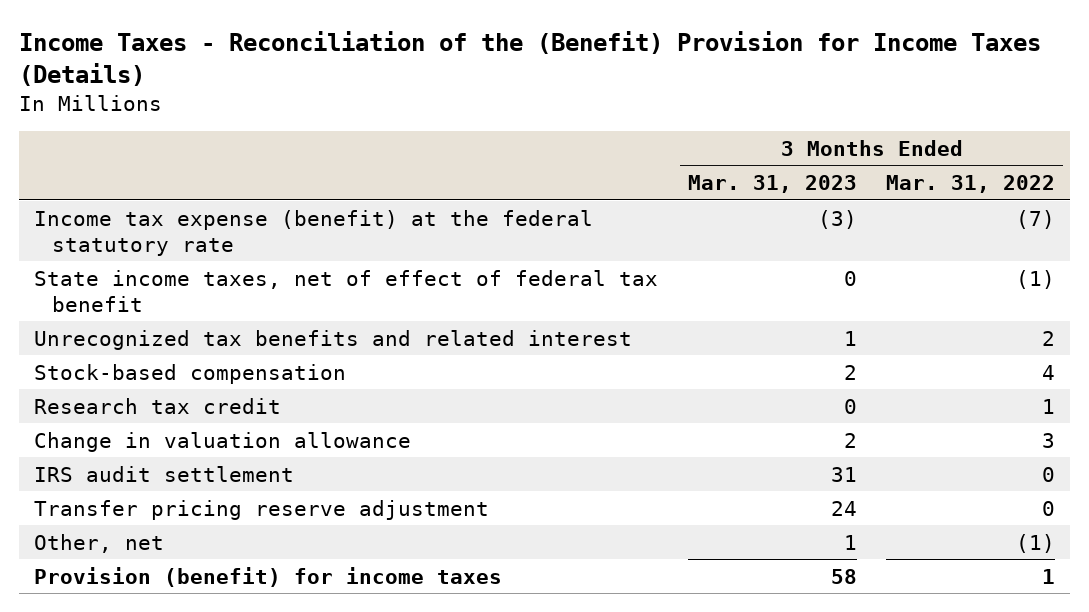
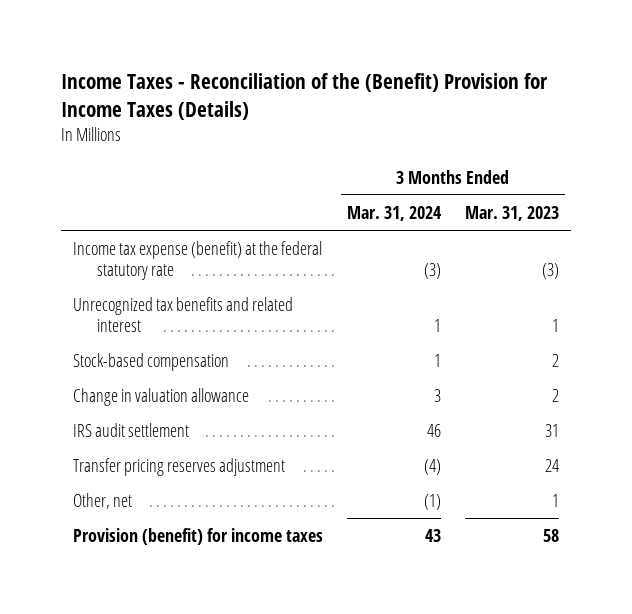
[886,175,1056,194] Mar. 31, 2022 -> none
none -> [347,205,443,221] Mar. 31, 2024
[34,269,659,312] State income taxes, net of effect of federal tax benefit -> none
[34,397,282,414] Research tax credit -> none
[34,499,490,520] Transfer pricing reserve adjustment -> [72,458,285,477] Transfer pricing reserves adjustment

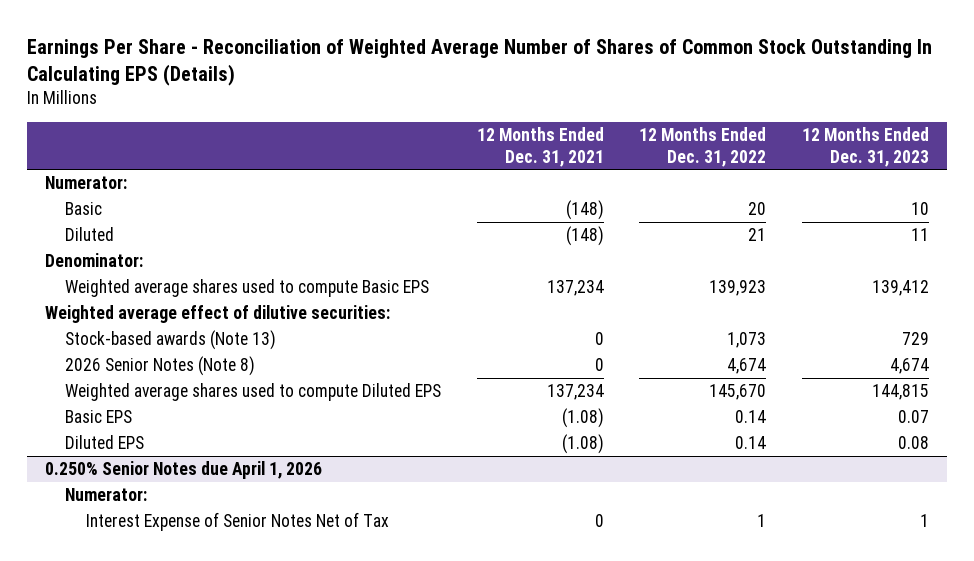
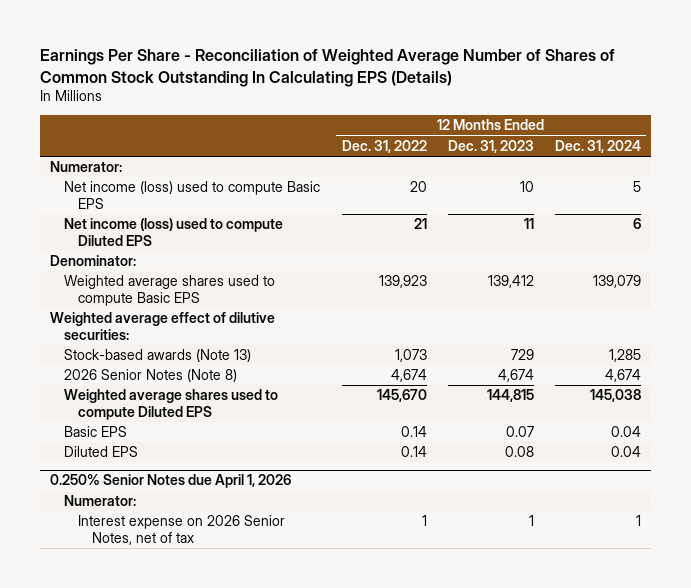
[476,126,604,167] 12 Months Ended Dec. 31, 2021 -> none
none -> [554,139,641,153] Dec. 31, 2024
[65,202,103,216] Basic -> [64,181,321,209] Net income (loss) used to compute Basic EPS
[65,227,115,242] Diluted -> [64,218,284,246] Net income (loss) used to compute Diluted EPS
[85,512,389,532] Interest Expense of Senior Notes Net of Tax -> [78,515,286,545] Interest expense on 2026 Senior Notes, net of tax

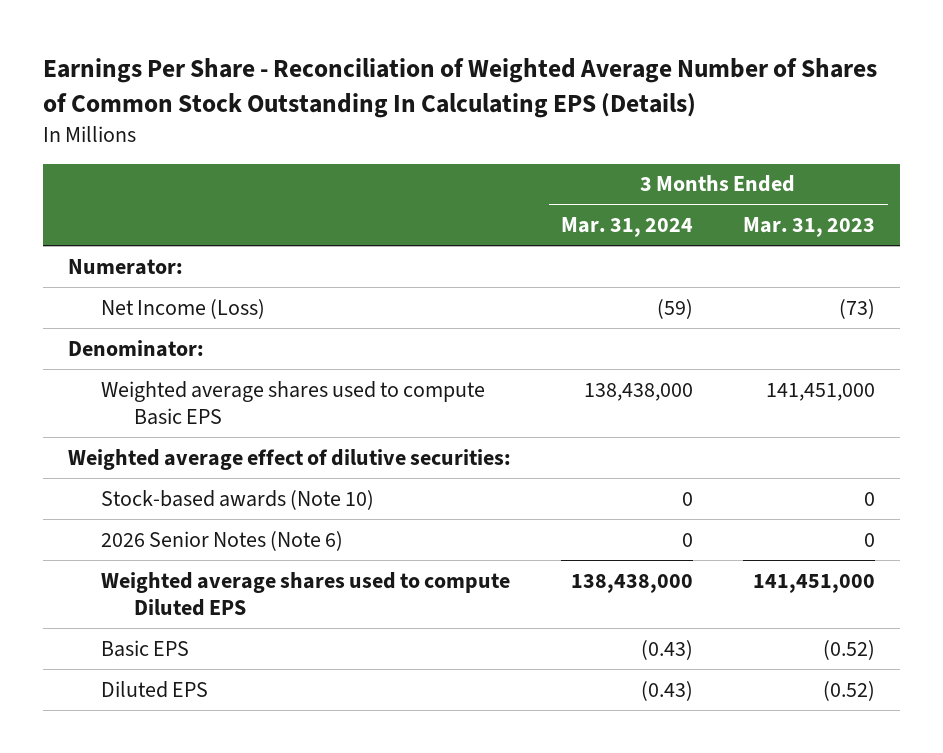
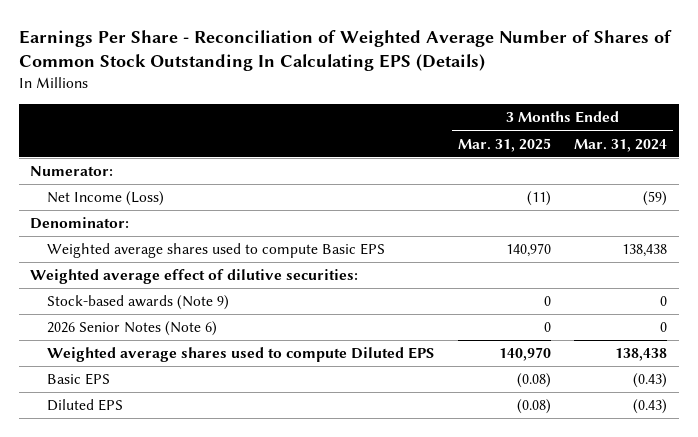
[743,217,876,238] Mar. 31, 2023 -> none
none -> [457,137,551,152] Mar. 31, 2025
[584,382,694,401] 138,438,000 -> [622,244,668,258] 138,438
[101,489,375,510] Stock-based awards (Note 10) -> [47,295,230,311] Stock-based awards (Note 9)
[571,573,694,593] 138,438,000 -> [615,348,668,362] 138,438

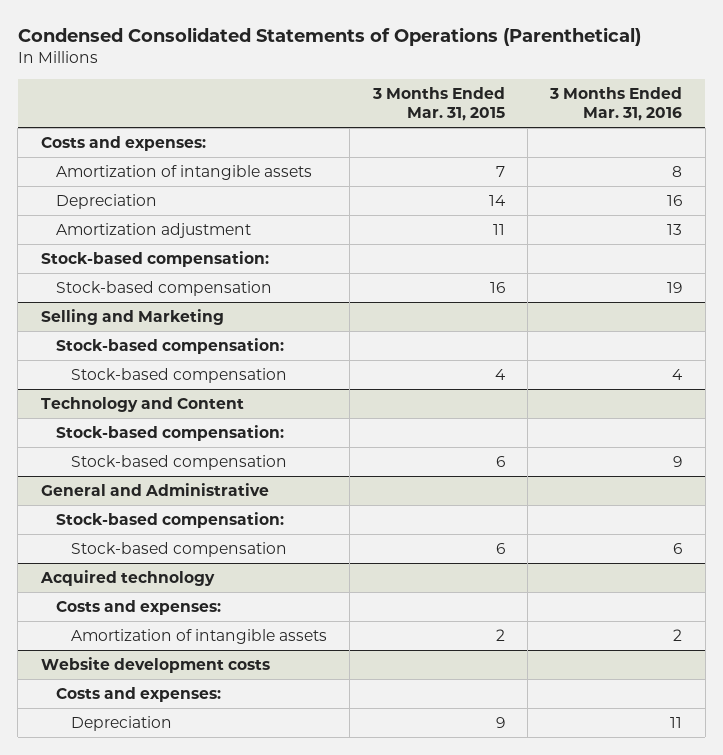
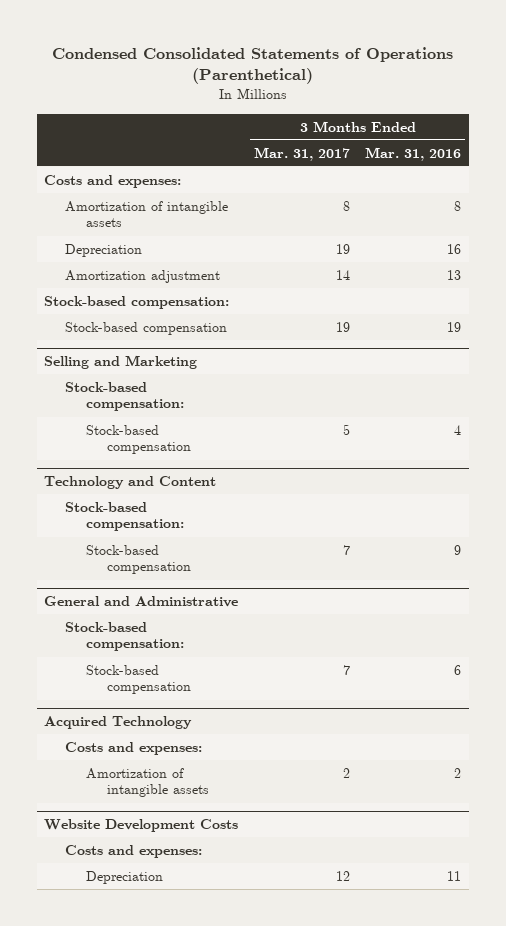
[371,86,505,122] 3 Months Ended Mar. 31, 2015 -> none
none -> [253,146,350,161] Mar. 31, 2017
[39,570,215,587] Acquired technology -> [44,716,193,730] Acquired Technology
[40,657,270,674] Website development costs -> [44,819,239,833] Website Development Costs

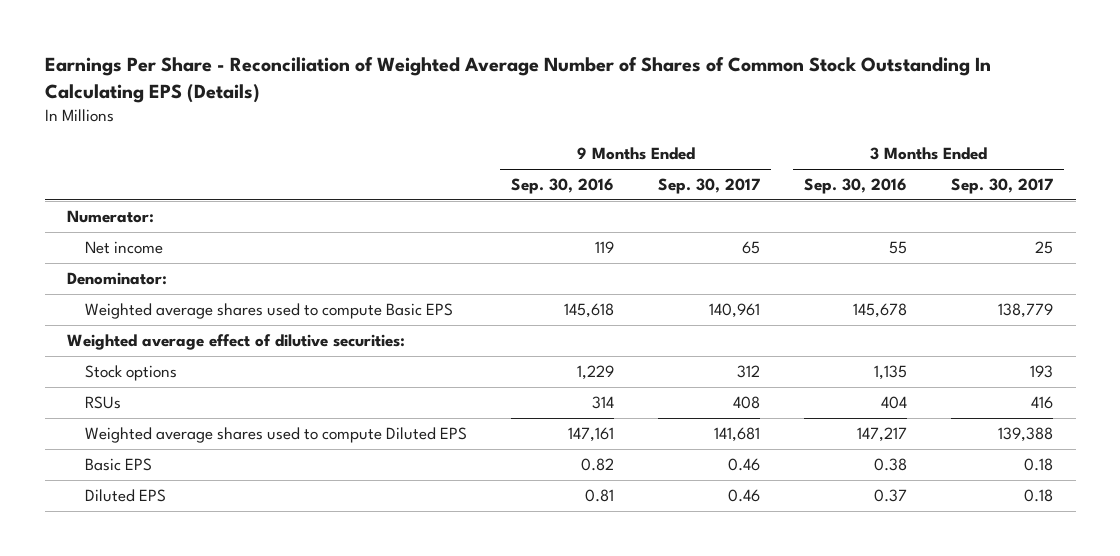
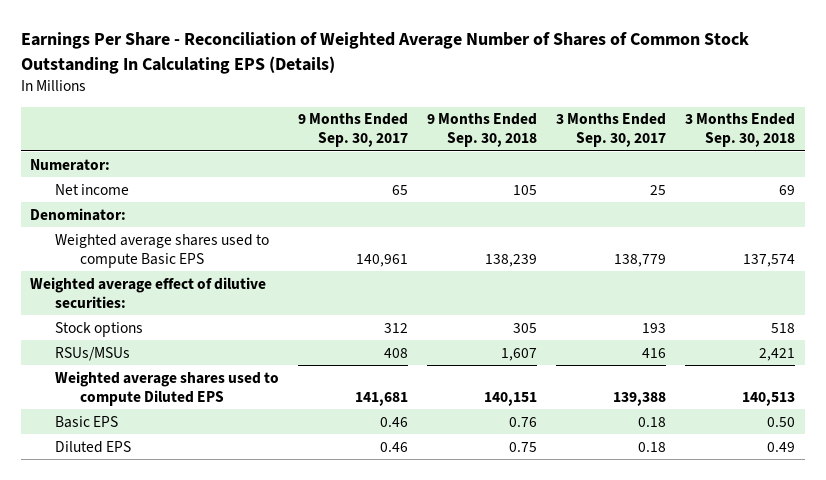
[511,178,615,195] Sep. 30, 2016 -> none
[804,178,908,195] Sep. 30, 2016 -> none
none -> [427,113,538,148] 9 Months Ended Sep. 30, 2018
none -> [685,113,796,148] 3 Months Ended Sep. 30, 2018
[85,395,122,409] RSUs -> [55,346,131,361] RSUs/MSUs

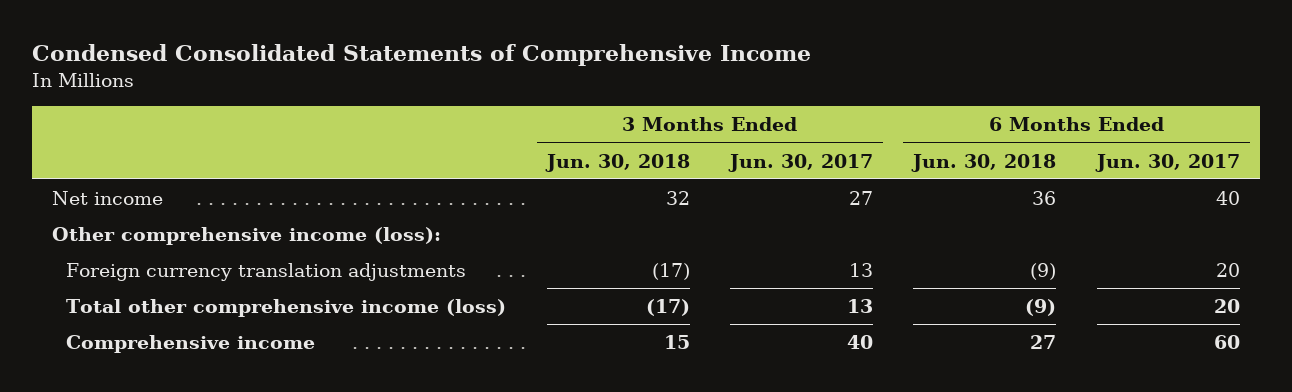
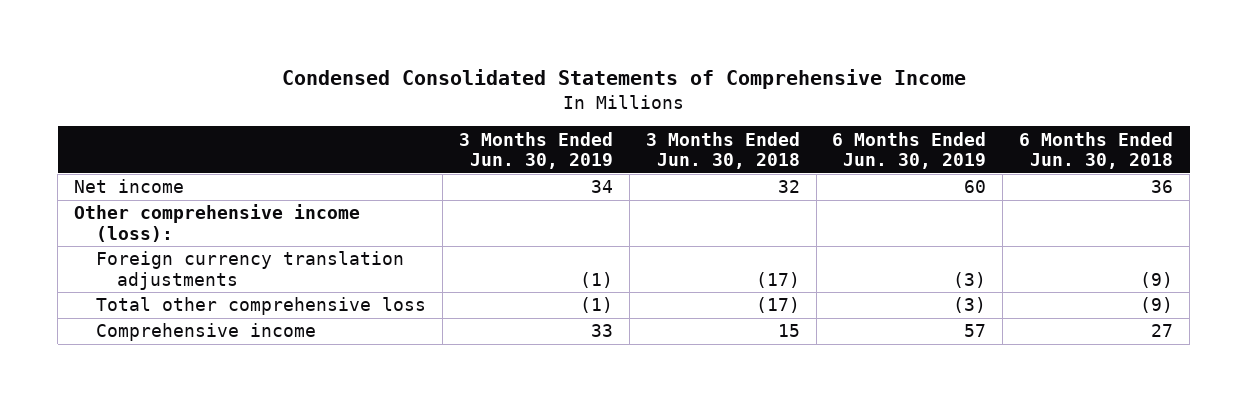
[728,153,874,172] Jun. 30, 2017 -> none
[1094,153,1240,172] Jun. 30, 2017 -> none
none -> [458,131,613,170] 3 Months Ended Jun. 30, 2019
none -> [832,131,987,170] 6 Months Ended Jun. 30, 2019
[66,299,507,318] Total other comprehensive income (loss) -> [95,297,426,316] Total other comprehensive loss

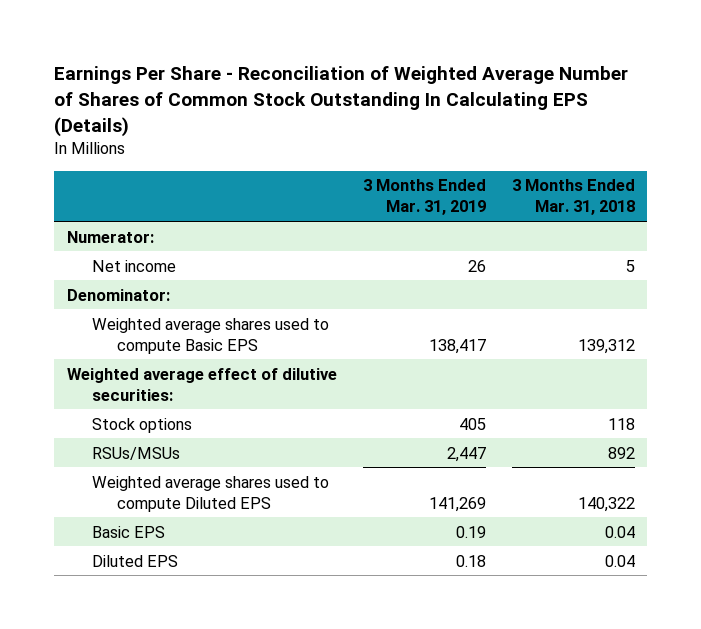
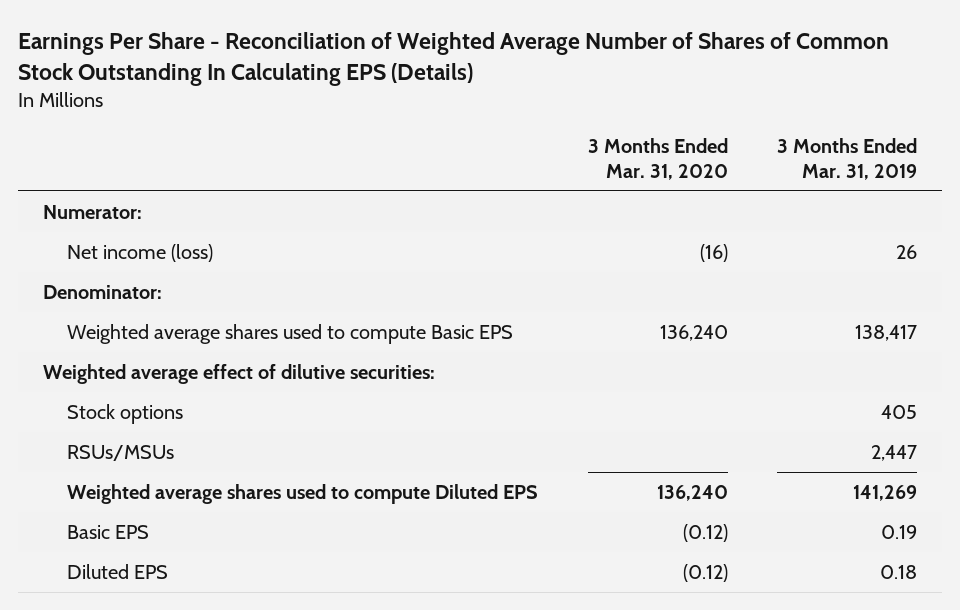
[511,179,635,216] 3 Months Ended Mar. 31, 2018 -> none
none -> [587,138,728,180] 3 Months Ended Mar. 31, 2020
[91,259,176,272] Net income -> [67,243,214,262] Net income (loss)

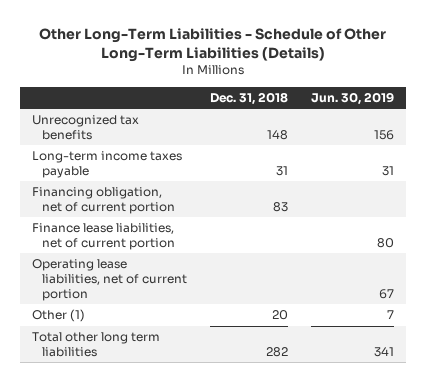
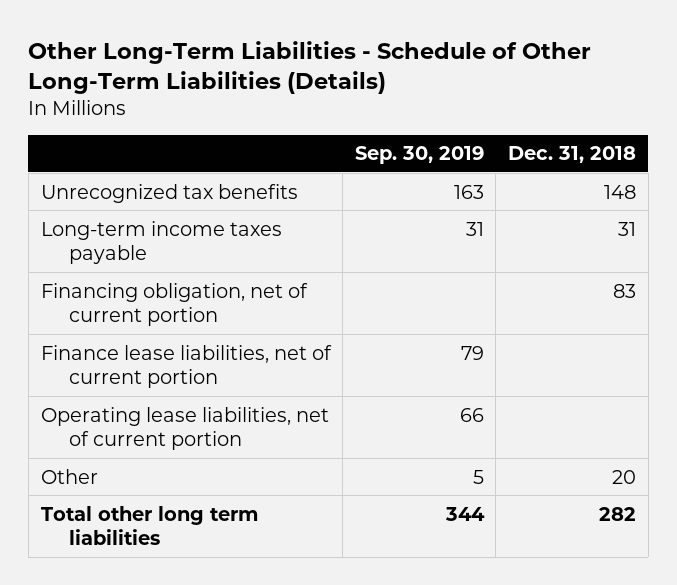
[311,91,395,105] Jun. 30, 2019 -> none
none -> [354,146,484,165] Sep. 30, 2019
[31,309,85,323] Other (1) -> [40,468,98,484] Other

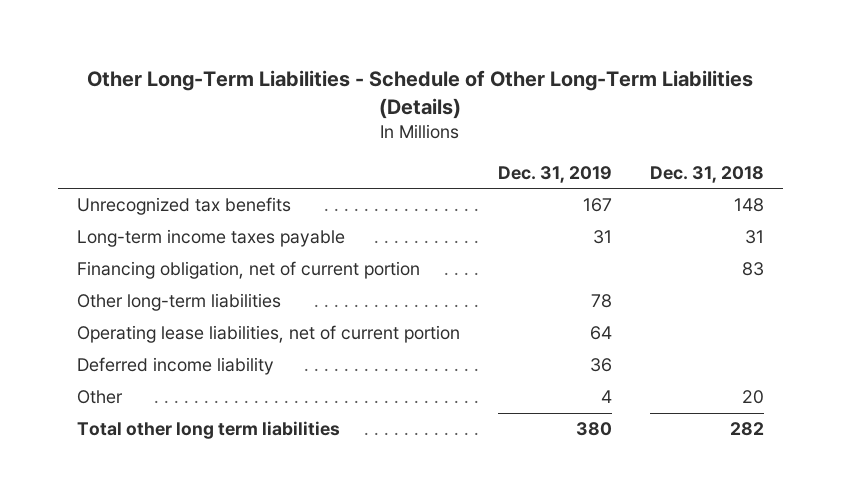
[354,146,484,165] Sep. 30, 2019 -> none
none -> [497,165,612,183] Dec. 31, 2019
[40,344,332,388] Finance lease liabilities, net of current portion -> [76,293,281,312] Other long-term liabilities
none -> [76,357,274,376] Deferred income liability

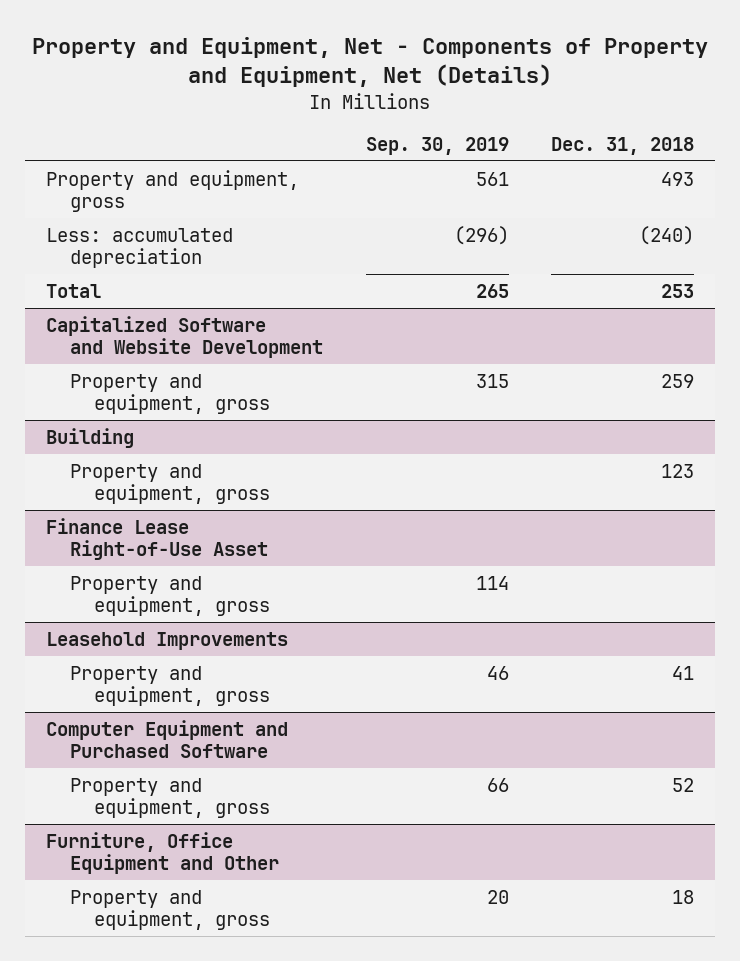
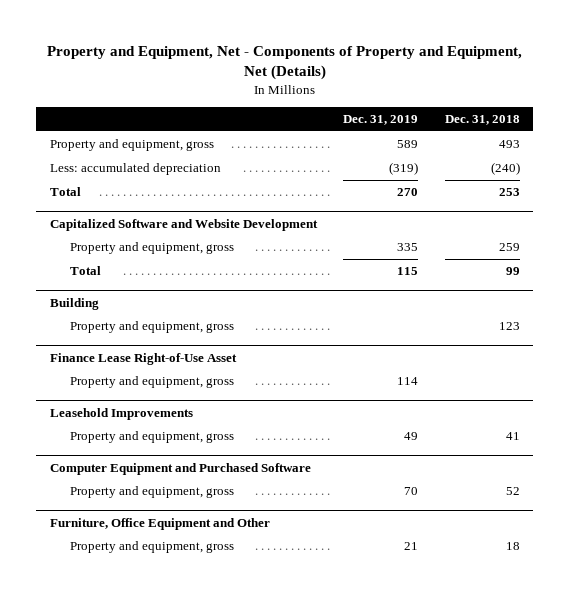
[365,136,509,155] Sep. 30, 2019 -> none
none -> [343,114,419,125] Dec. 31, 2019
none -> [69,266,101,276] Total

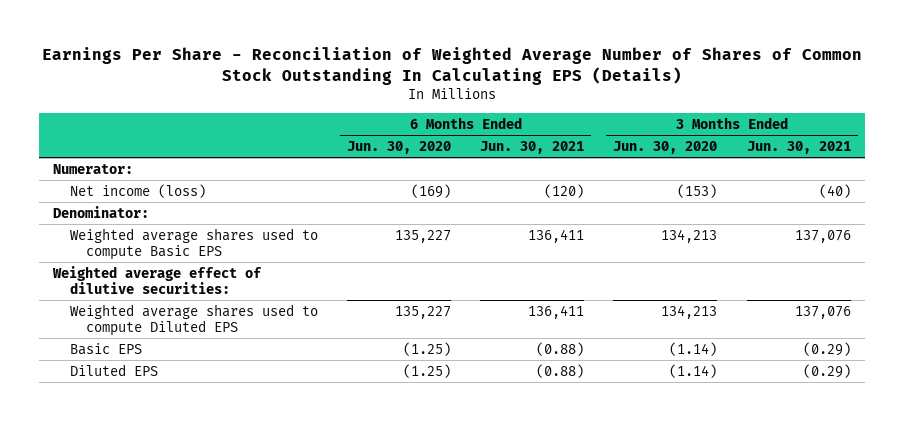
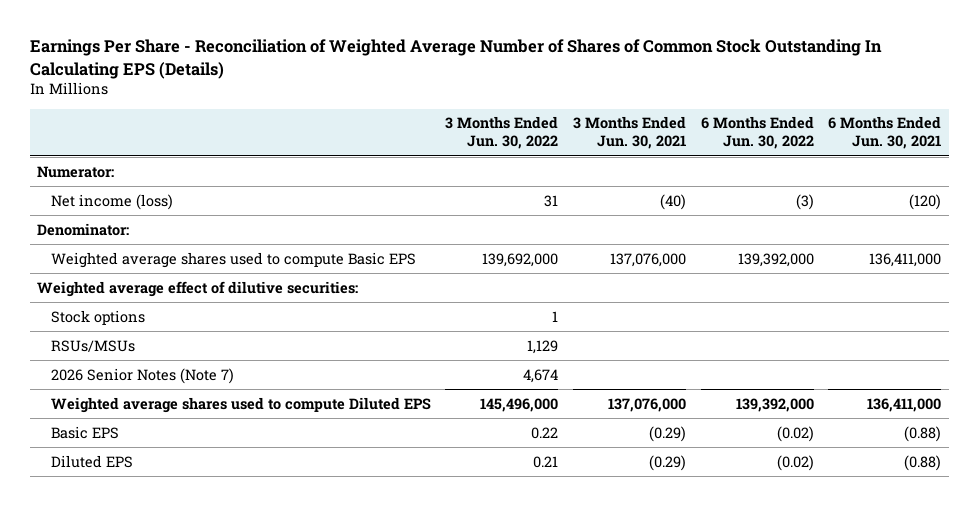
[346,141,451,155] Jun. 30, 2020 -> none
[613,141,718,155] Jun. 30, 2020 -> none
none -> [445,116,559,150] 3 Months Ended Jun. 30, 2022
none -> [700,116,814,150] 6 Months Ended Jun. 30, 2022
[528,228,585,243] 136,411 -> [869,252,942,267] 136,411,000
[794,229,851,243] 137,076 -> [610,252,687,267] 137,076,000
none -> [50,309,145,325] Stock options
none -> [50,339,135,352] RSUs/MSUs
none -> [50,367,234,384] 2026 Senior Notes (Note 7)
[528,304,585,319] 136,411 -> [867,397,942,412] 136,411,000
[794,305,851,319] 137,076 -> [608,397,687,412] 137,076,000

